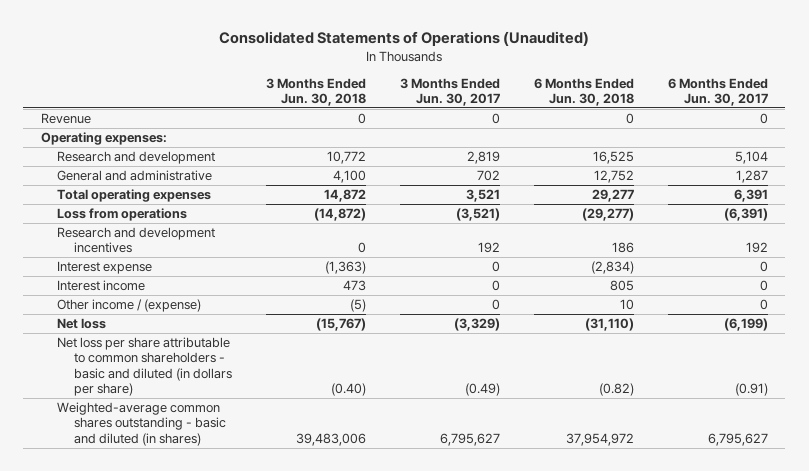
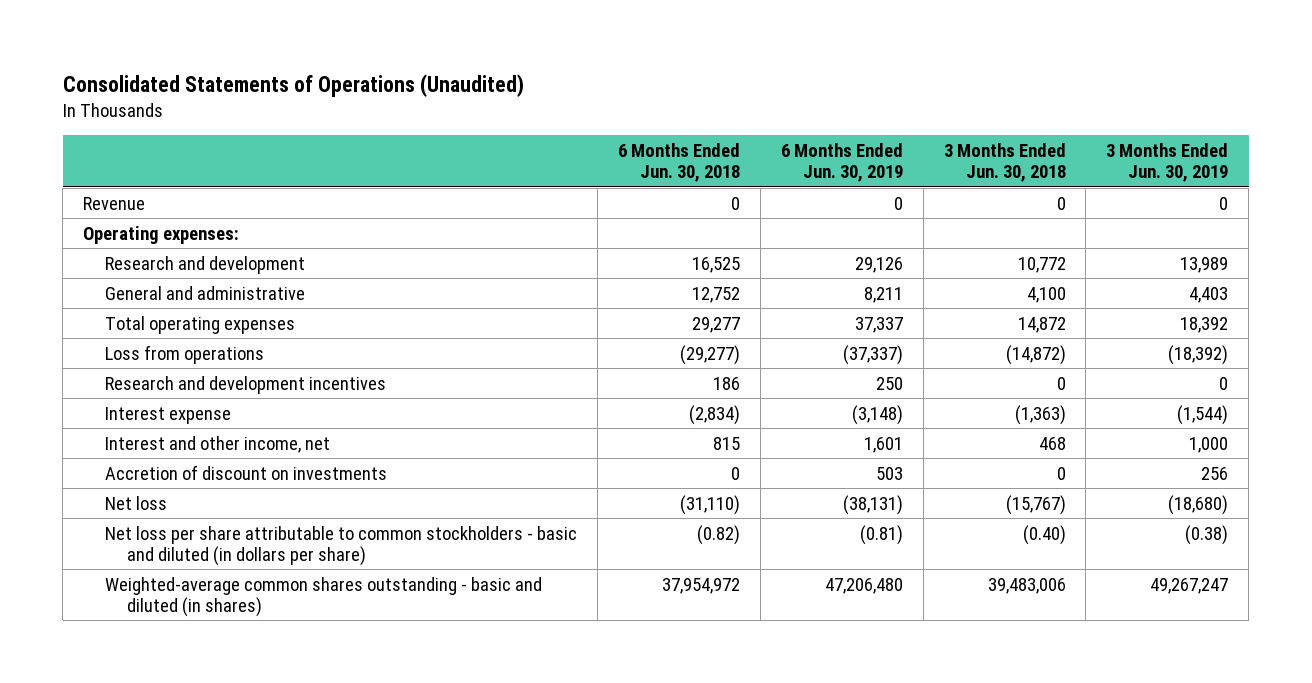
[399,77,500,106] 3 Months Ended Jun. 30, 2017 -> none
[668,77,769,106] 6 Months Ended Jun. 30, 2017 -> none
none -> [780,142,903,183] 6 Months Ended Jun. 30, 2019
none -> [1106,142,1229,183] 3 Months Ended Jun. 30, 2019
[57,280,146,292] Interest income -> none
[57,299,202,313] Other income / (expense) -> none
none -> [105,435,331,453] Interest and other income, net
none -> [105,464,388,480] Accretion of discount on investments
[57,337,232,396] Net loss per share attributable to common shareholders - basic and diluted (in dollars per share) -> [105,525,578,566] Net loss per share attributable to common stockholders - basic and diluted (in dollars per share)

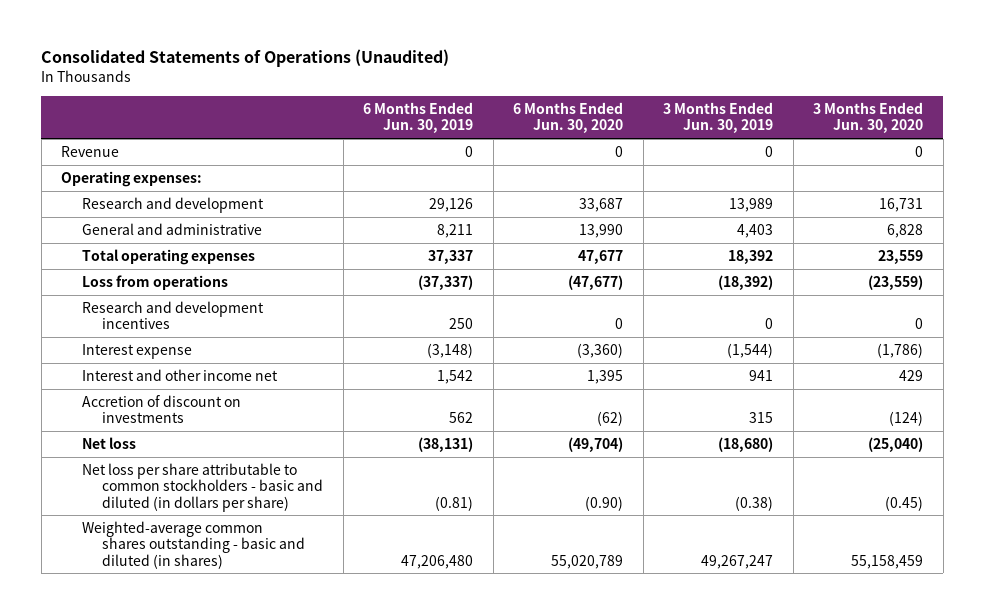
[617,142,740,183] 6 Months Ended Jun. 30, 2018 -> none
[943,142,1066,183] 3 Months Ended Jun. 30, 2018 -> none
none -> [513,102,624,134] 6 Months Ended Jun. 30, 2020
none -> [813,102,924,134] 3 Months Ended Jun. 30, 2020
[105,435,331,453] Interest and other income, net -> [81,368,278,381] Interest and other income net
[863,436,903,453] 1,601 -> [437,369,474,384] 1,542
[1189,436,1229,453] 1,000 -> [749,369,774,381] 941
[875,466,903,480] 503 -> [449,412,474,424] 562
[1201,466,1229,480] 256 -> [749,412,774,424] 315

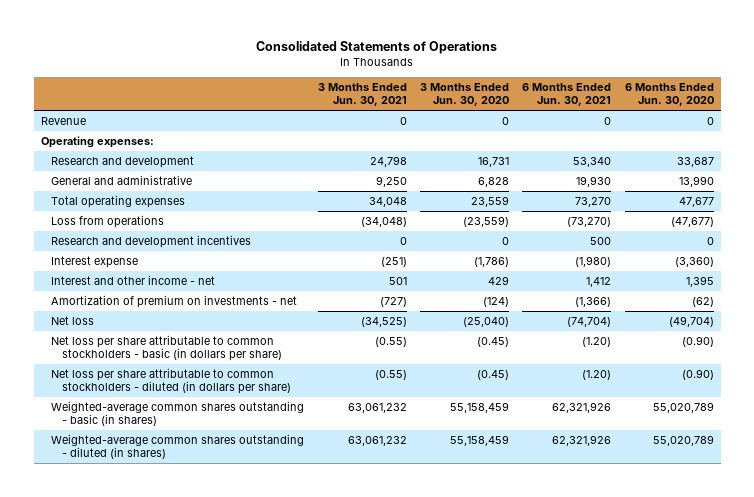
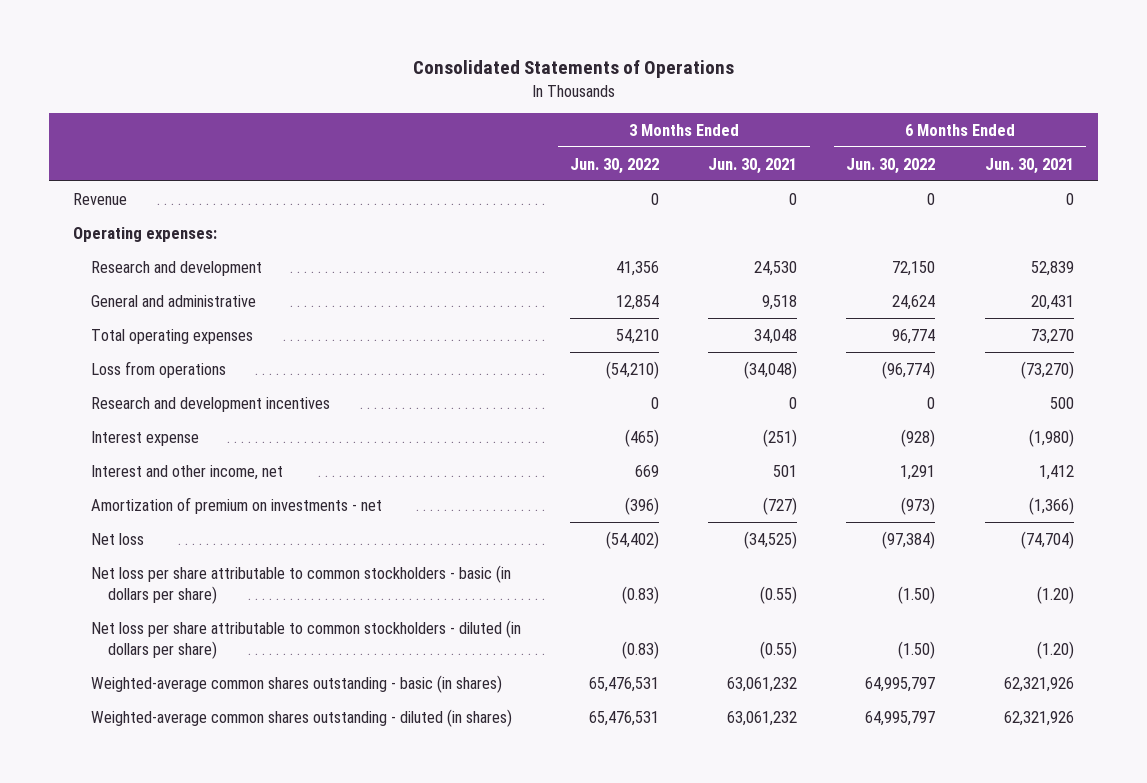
[420,82,510,107] 3 Months Ended Jun. 30, 2020 -> none
[624,82,714,107] 6 Months Ended Jun. 30, 2020 -> none
none -> [569,157,659,174] Jun. 30, 2022
none -> [846,157,936,174] Jun. 30, 2022
[369,155,407,167] 24,798 -> [754,260,798,276] 24,530
[573,156,612,167] 53,340 -> [1030,260,1074,276] 52,839
[375,175,407,187] 9,250 -> [762,294,798,310] 9,518
[576,175,612,187] 19,930 -> [1030,294,1074,310] 20,431
[51,274,216,285] Interest and other income - net -> [90,464,283,480] Interest and other income, net

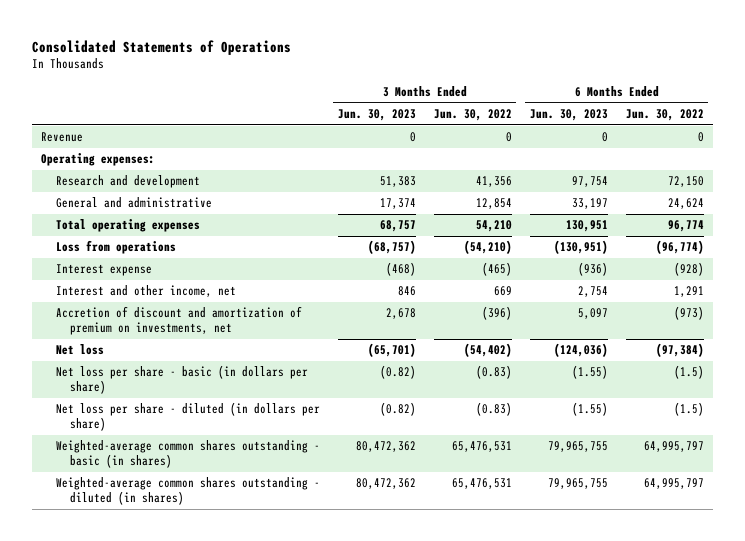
[708,157,798,174] Jun. 30, 2021 -> none
[984,157,1074,174] Jun. 30, 2021 -> none
none -> [337,109,416,122] Jun. 30, 2023
none -> [529,109,608,122] Jun. 30, 2023
[90,396,330,412] Research and development incentives -> none
[90,496,382,514] Amortization of premium on investments - net -> [55,306,302,335] Accretion of discount and amortization of premium on investments, net
[90,564,511,605] Net loss per share attributable to common stockholders - basic (in dollars per share) -> [55,365,308,394] Net loss per share - basic (in dollars per share)
[898,586,936,605] (1.50) -> [673,365,704,380] (1.5)
[90,619,521,660] Net loss per share attributable to common stockholders - diluted (in dollars per share) -> [55,402,320,431] Net loss per share - diluted (in dollars per share)
[898,641,936,660] (1.50) -> [673,402,704,417] (1.5)

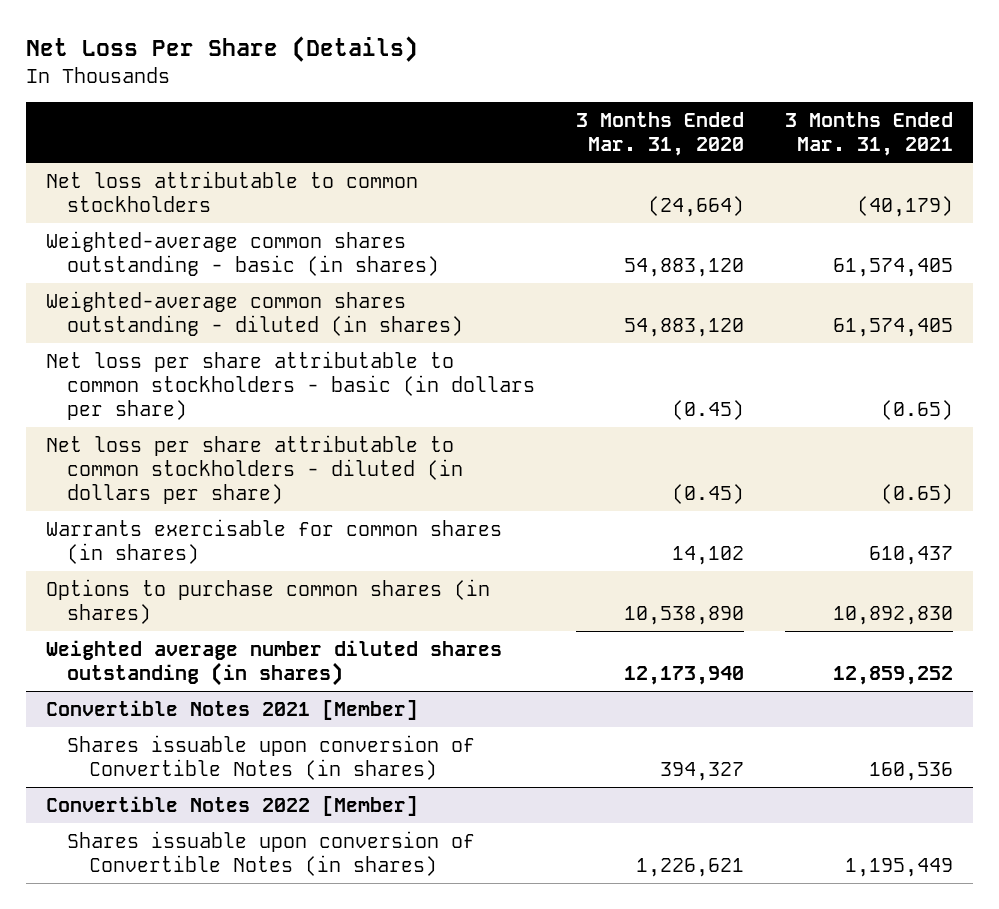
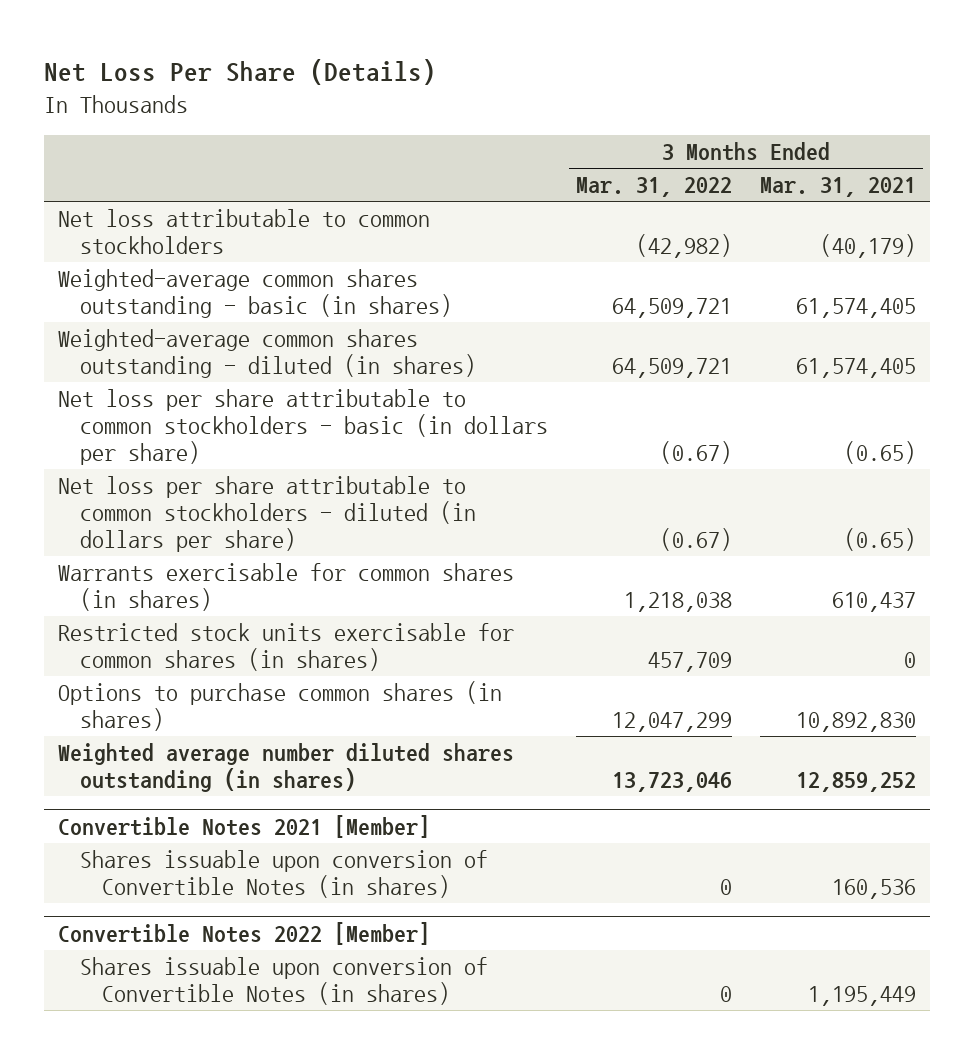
[576,112,745,157] 3 Months Ended Mar. 31, 2020 -> none
none -> [575,177,732,198] Mar. 31, 2022
none -> [57,623,514,672] Restricted stock units exercisable for common shares (in shares)

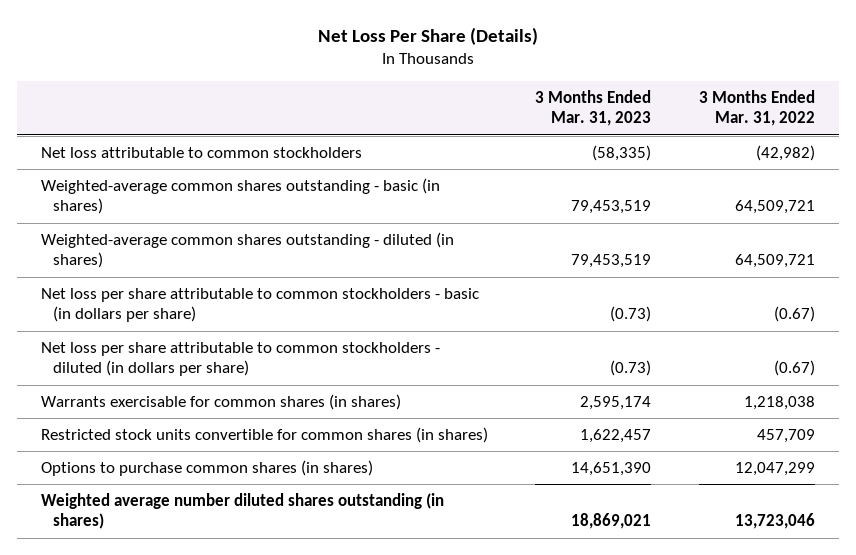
[760,177,917,198] Mar. 31, 2021 -> none
none -> [535,89,652,127] 3 Months Ended Mar. 31, 2023
[57,623,514,672] Restricted stock units exercisable for common shares (in shares) -> [40,427,488,444] Restricted stock units convertible for common shares (in shares)
[57,814,430,838] Convertible Notes 2021 [Member] -> none
[79,850,488,899] Shares issuable upon conversion of Convertible Notes (in shares) -> none
[57,921,430,945] Convertible Notes 2022 [Member] -> none
[79,957,488,1006] Shares issuable upon conversion of Convertible Notes (in shares) -> none

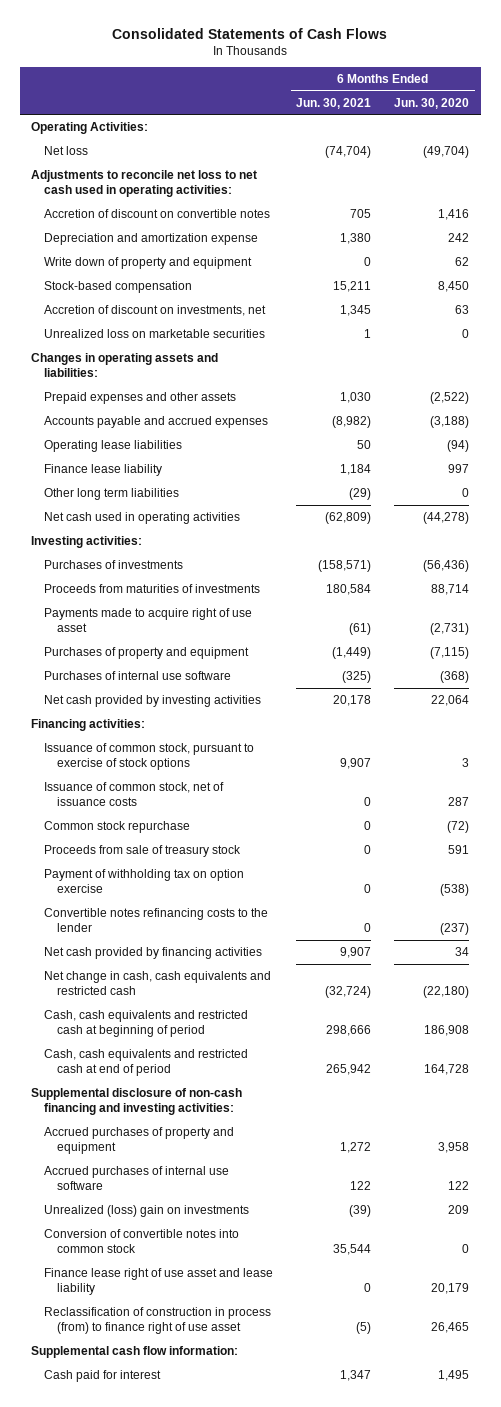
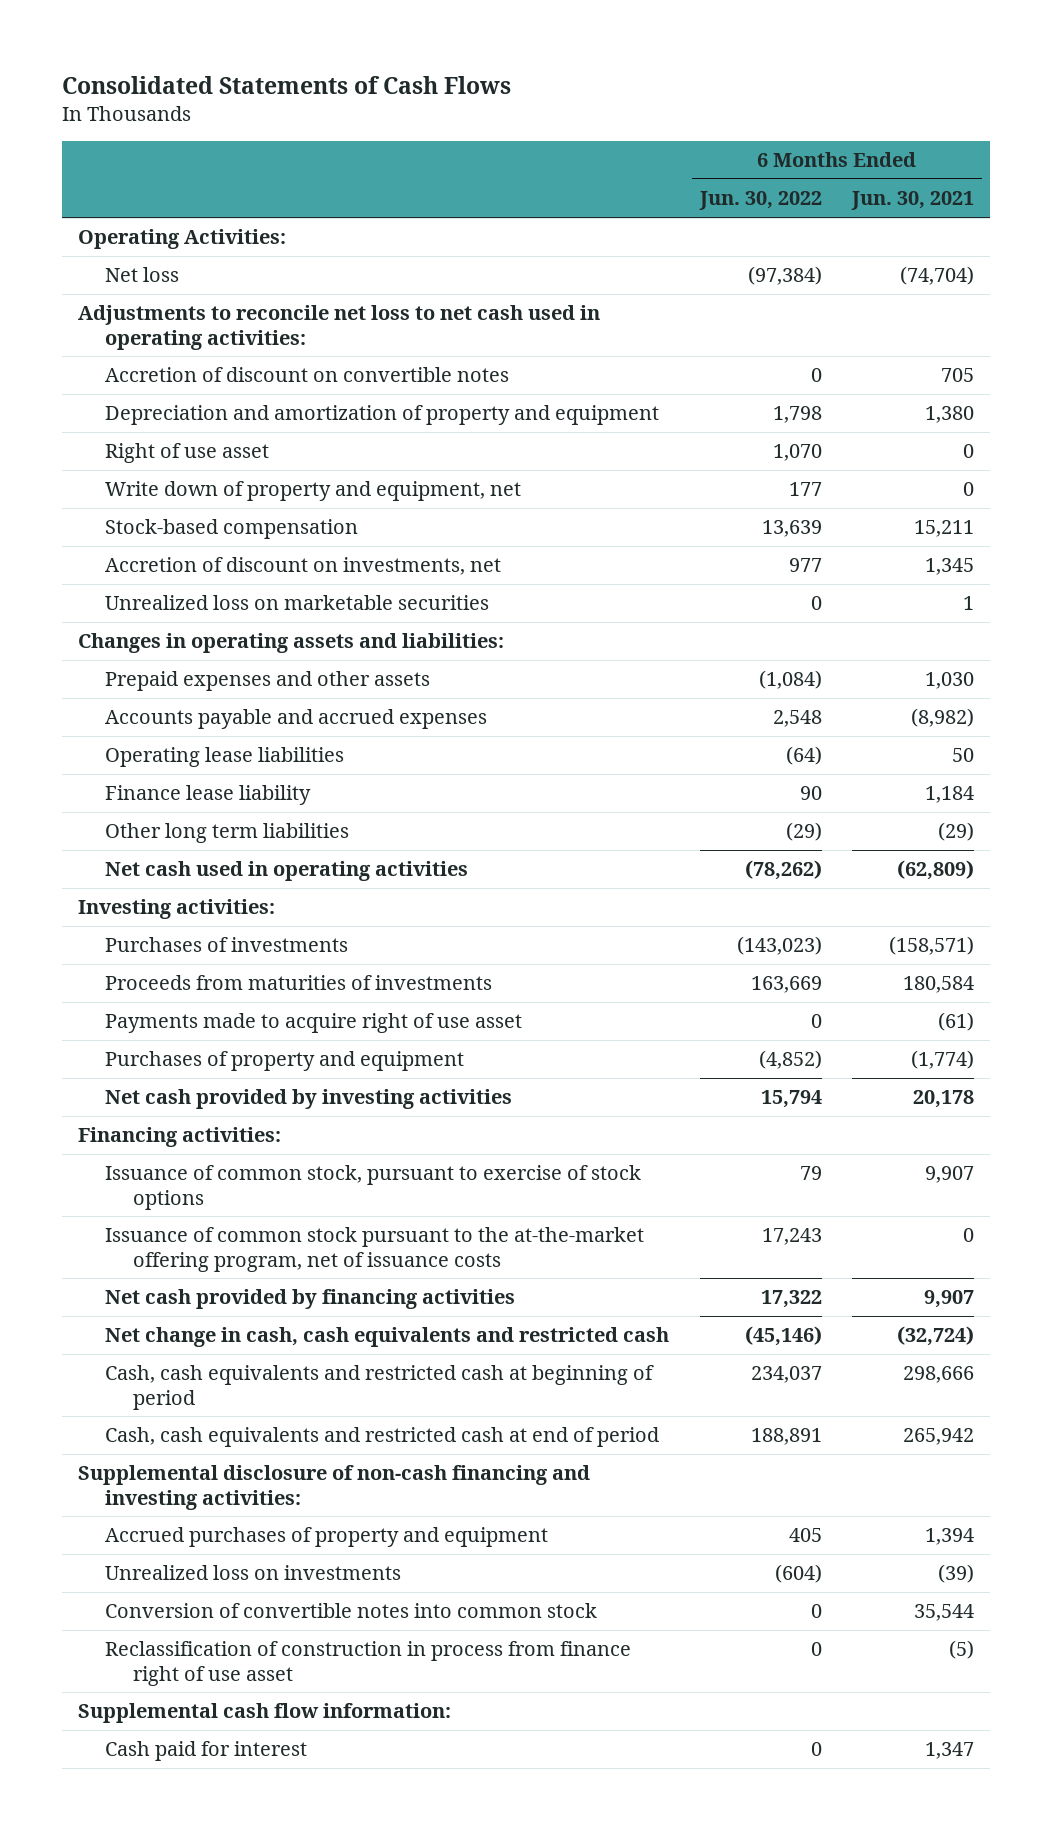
[394,97,470,109] Jun. 30, 2020 -> none
none -> [698,191,822,211] Jun. 30, 2022
[44,232,259,245] Depreciation and amortization expense -> [105,405,660,426] Depreciation and amortization of property and equipment
none -> [105,443,270,464] Right of use asset
[44,256,253,269] Write down of property and equipment -> [105,481,522,502] Write down of property and equipment, net
[44,670,232,680] Purchases of internal use software -> none
[332,646,372,659] (1,449) -> [911,1050,975,1070] (1,774)
[44,820,191,833] Common stock repurchase -> none
[44,844,242,857] Proceeds from sale of treasury stock -> none
[44,868,245,894] Payment of withholding tax on option exercise -> none
[44,907,269,933] Convertible notes refinancing costs to the lender -> none
[44,781,225,807] Issuance of common stock, net of issuance costs -> [105,1227,645,1272] Issuance of common stock pursuant to the at-the-market offering program, net of issuance costs
[44,1165,230,1191] Accrued purchases of internal use software -> none
[340,1142,372,1154] 1,272 -> [925,1528,975,1546] 1,394
[44,1204,250,1217] Unrealized (loss) gain on investments -> [105,1565,402,1581] Unrealized loss on investments
[44,1267,274,1296] Finance lease right of use asset and lease liability -> none
[44,1306,272,1335] Reclassification of construction in process (from) to finance right of use asset -> [105,1641,632,1686] Reclassification of construction in process from finance right of use asset

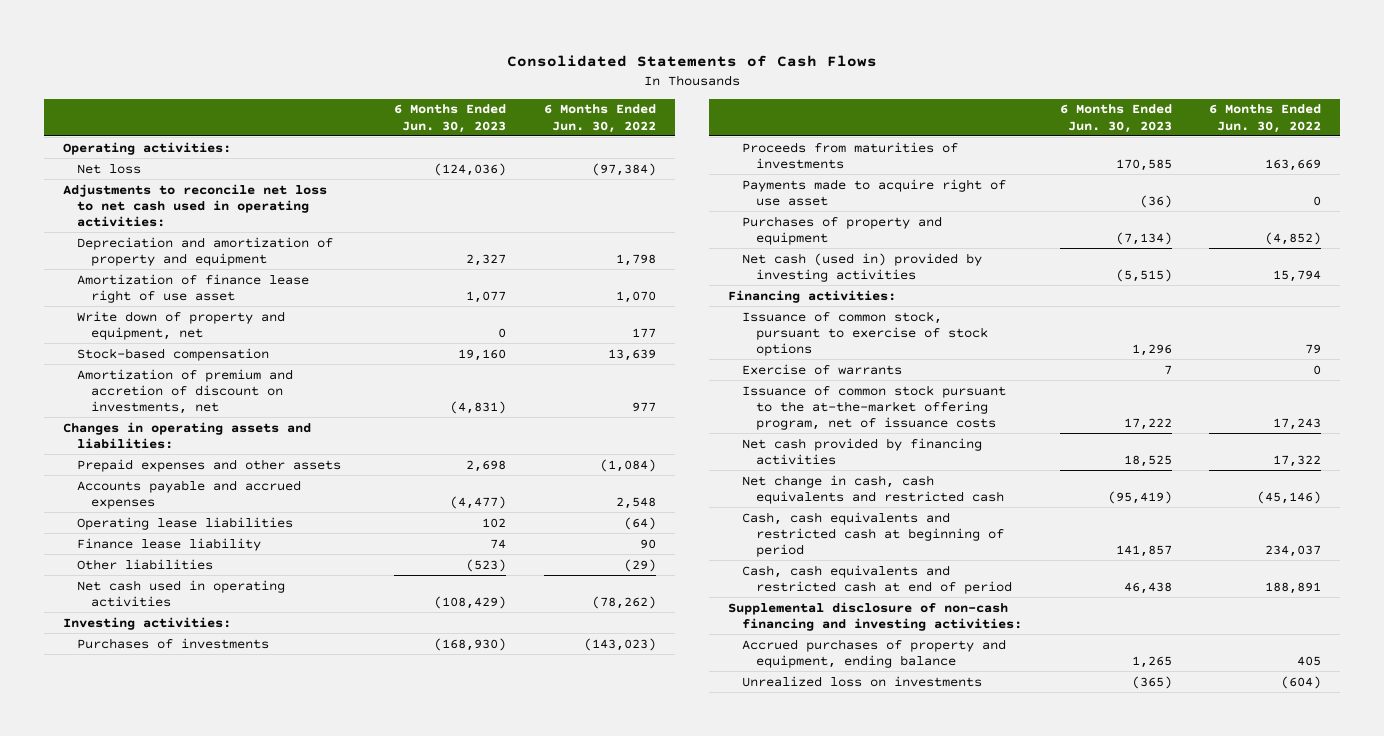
[851,191,975,211] Jun. 30, 2021 -> none
none -> [394,104,507,133] 6 Months Ended Jun. 30, 2023
[77,229,286,250] Operating Activities: -> [63,141,232,155] Operating activities:
[105,367,510,383] Accretion of discount on convertible notes -> none
[105,443,270,464] Right of use asset -> [77,273,310,303] Amortization of finance lease right of use asset
[105,595,490,611] Unrealized loss on marketable securities -> none
[105,557,502,576] Accretion of discount on investments, net -> [77,368,294,415] Amortization of premium and accretion of discount on investments, net
[105,823,350,844] Other long term liabilities -> [77,558,214,570] Other liabilities
[105,1089,513,1110] Net cash provided by investing activities -> [742,252,983,282] Net cash (used in) provided by investing activities
none -> [742,363,903,375] Exercise of warrants
[105,1527,549,1548] Accrued purchases of property and equipment -> [742,638,1007,668] Accrued purchases of property and equipment, ending balance
[105,1603,598,1619] Conversion of convertible notes into common stock -> none
[105,1641,632,1686] Reclassification of construction in process from finance right of use asset -> none
[77,1703,451,1724] Supplemental cash flow information: -> none
[105,1741,308,1762] Cash paid for interest -> none

